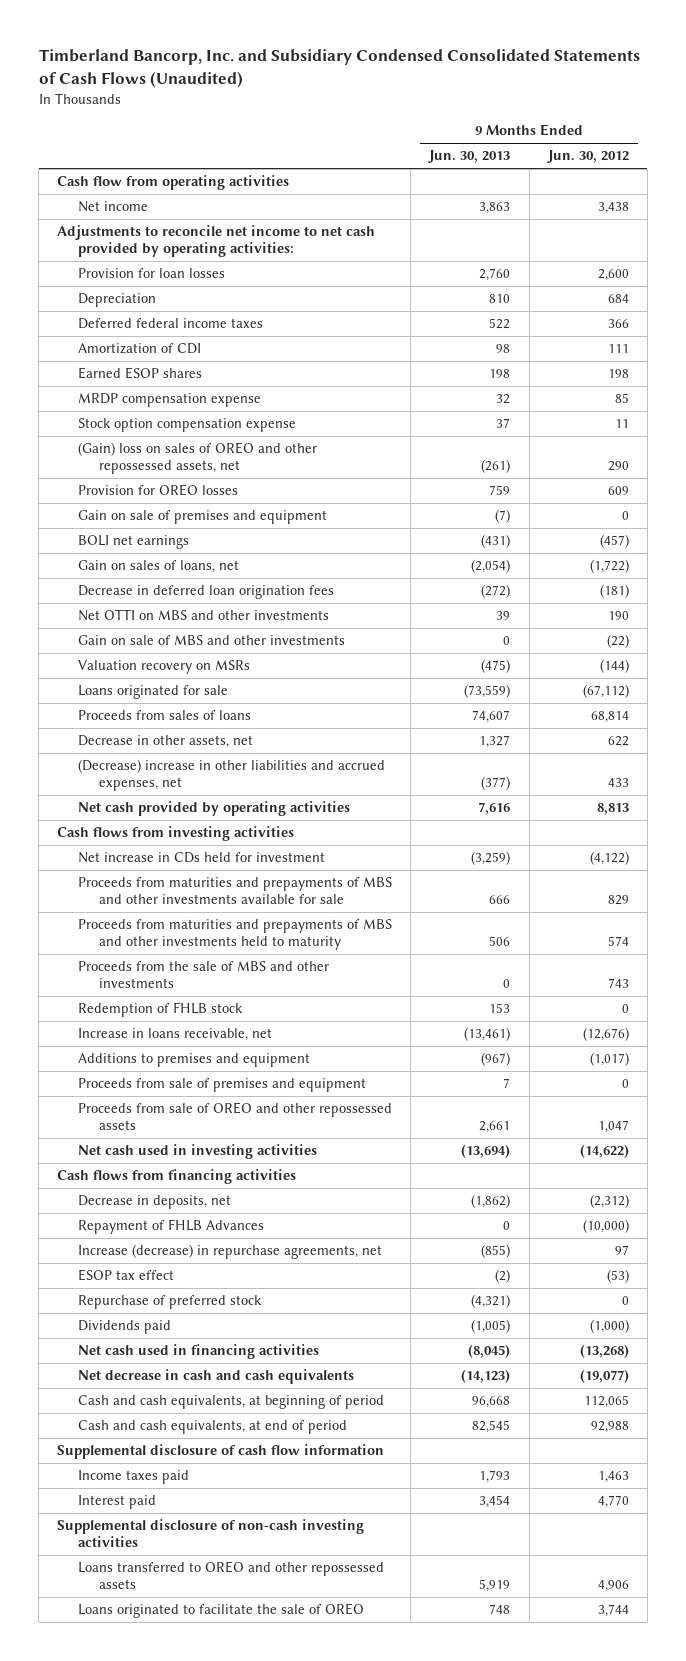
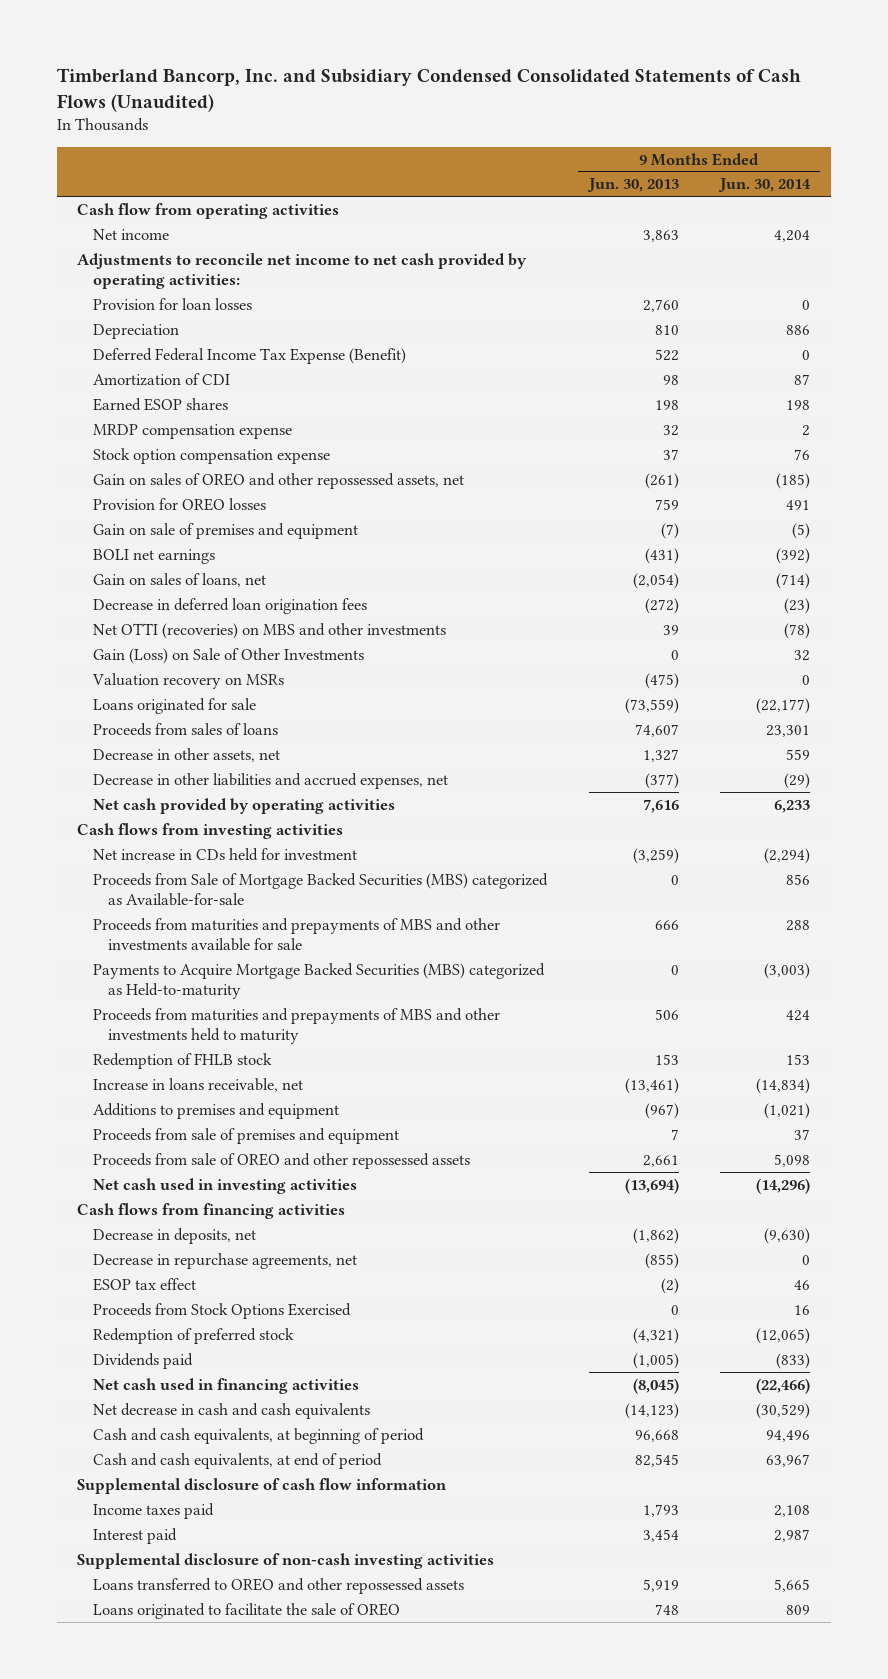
[546,150,629,164] Jun. 30, 2012 -> none
none -> [718,178,812,193] Jun. 30, 2014
[78,318,264,330] Deferred federal income taxes -> [92,347,406,364] Deferred Federal Income Tax Expense (Benefit)
[78,442,318,475] (Gain) loss on sales of OREO and other repossessed assets, net -> [92,472,464,489] Gain on sales of OREO and other repossessed assets, net
[78,609,330,622] Net OTTI on MBS and other investments -> [92,622,446,639] Net OTTI (recoveries) on MBS and other investments
[78,635,346,646] Gain on sale of MBS and other investments -> [92,647,364,664] Gain (Loss) on Sale of Other Investments
[78,759,386,792] (Decrease) increase in other liabilities and accrued expenses, net -> [92,772,448,789] Decrease in other liabilities and accrued expenses, net
none -> [92,872,548,907] Proceeds from Sale of Mortgage Backed Securities (MBS) categorized as Available-for-sale
none -> [92,962,545,1000] Payments to Acquire Mortgage Backed Securities (MBS) categorized as Held-to-maturity
[78,961,330,989] Proceeds from the sale of MBS and other investments -> none
[78,1219,265,1235] Repayment of FHLB Advances -> none
[78,1244,383,1260] Increase (decrease) in repurchase agreements, net -> [92,1252,357,1269] Decrease in repurchase agreements, net
none -> [92,1302,351,1319] Proceeds from Stock Options Exercised
[78,1295,263,1310] Repurchase of preferred stock -> [92,1327,294,1344] Redemption of preferred stock

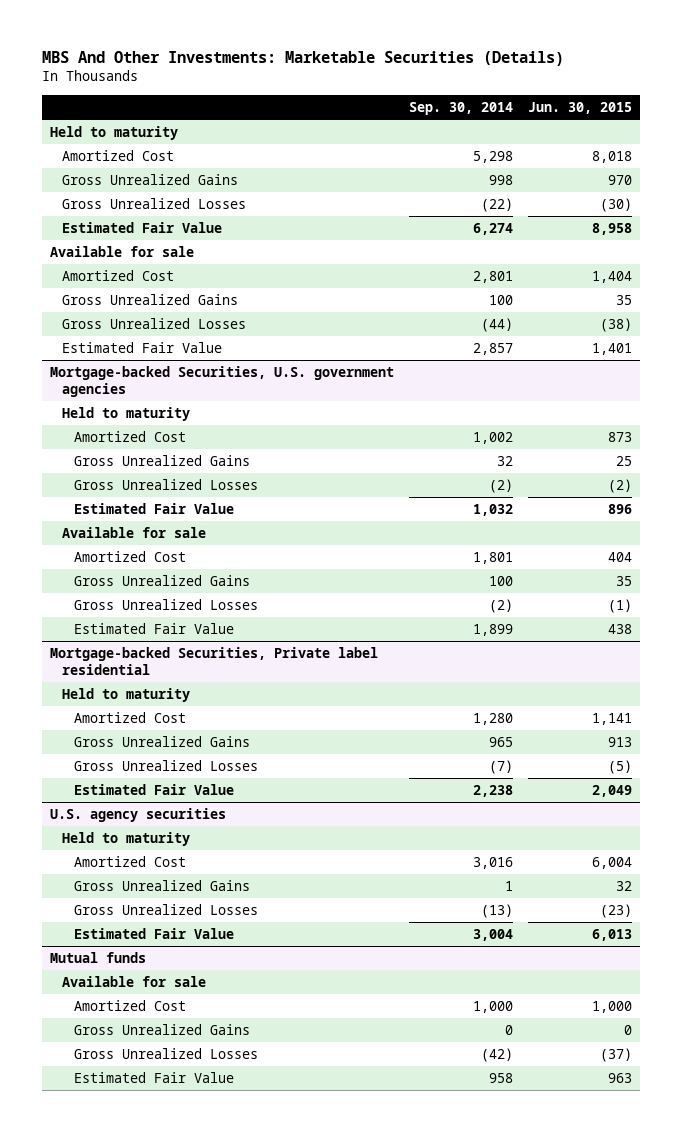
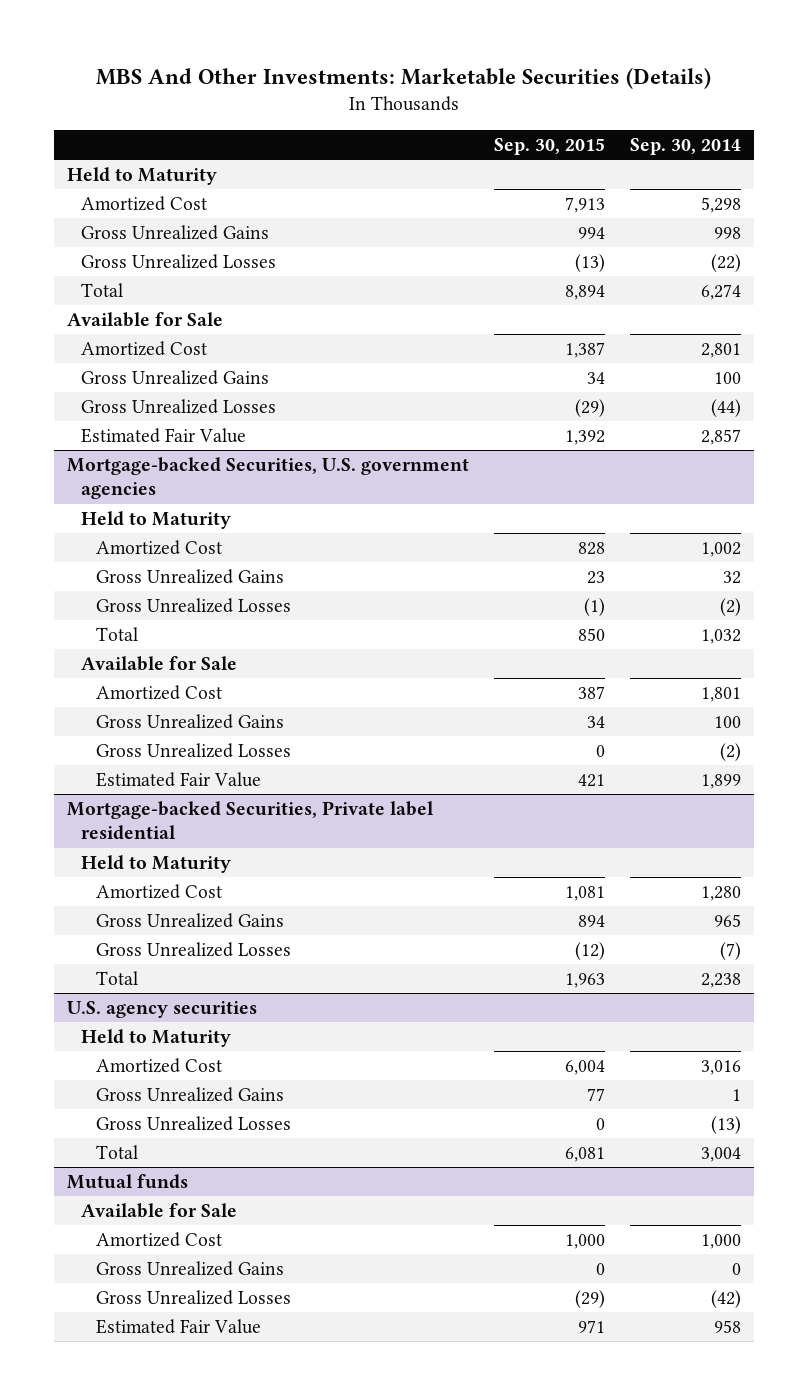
[527,101,632,114] Jun. 30, 2015 -> none
none -> [493,137,605,155] Sep. 30, 2015
[49,126,178,141] Held to maturity -> [66,167,217,186] Held to Maturity
[61,222,222,234] Estimated Fair Value -> [81,283,124,298] Total
[49,246,194,258] Available for sale -> [66,312,223,328] Available for Sale
[61,407,190,422] Held to maturity -> [81,511,232,530] Held to Maturity
[73,503,234,515] Estimated Fair Value -> [95,627,138,642] Total
[61,527,206,539] Available for sale -> [81,656,238,672] Available for Sale
[61,688,190,703] Held to maturity -> [81,855,232,874] Held to Maturity
[73,784,234,796] Estimated Fair Value -> [95,971,138,986] Total
[61,832,190,847] Held to maturity -> [81,1029,232,1048] Held to Maturity
[73,928,234,940] Estimated Fair Value -> [95,1145,138,1160] Total
[61,976,206,988] Available for sale -> [81,1203,238,1219] Available for Sale

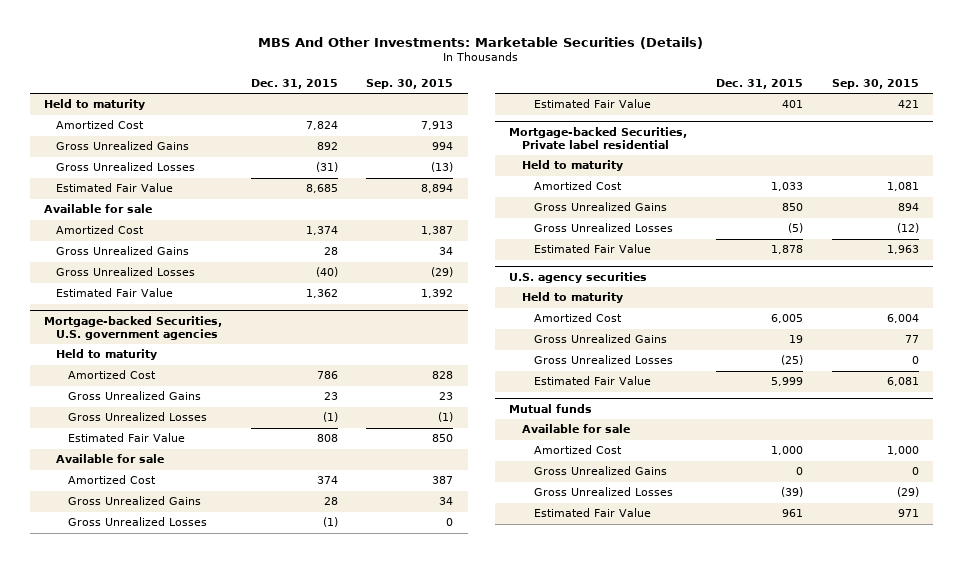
[630,137,742,155] Sep. 30, 2014 -> none
none -> [250,78,338,89] Dec. 31, 2015
[66,167,217,186] Held to Maturity -> [43,99,145,111] Held to maturity
[81,283,124,298] Total -> [56,183,174,193] Estimated Fair Value
[66,312,223,328] Available for Sale -> [43,204,152,214] Available for sale
[81,511,232,530] Held to Maturity -> [56,349,158,361] Held to maturity
[95,627,138,642] Total -> [68,433,186,443] Estimated Fair Value
[81,656,238,672] Available for Sale -> [56,454,165,464] Available for sale
[81,855,232,874] Held to Maturity -> [521,160,623,172] Held to maturity
[95,971,138,986] Total -> [533,244,651,254] Estimated Fair Value
[81,1029,232,1048] Held to Maturity -> [521,292,623,304] Held to maturity
[95,1145,138,1160] Total -> [533,376,651,386] Estimated Fair Value
[81,1203,238,1219] Available for Sale -> [521,424,630,434] Available for sale

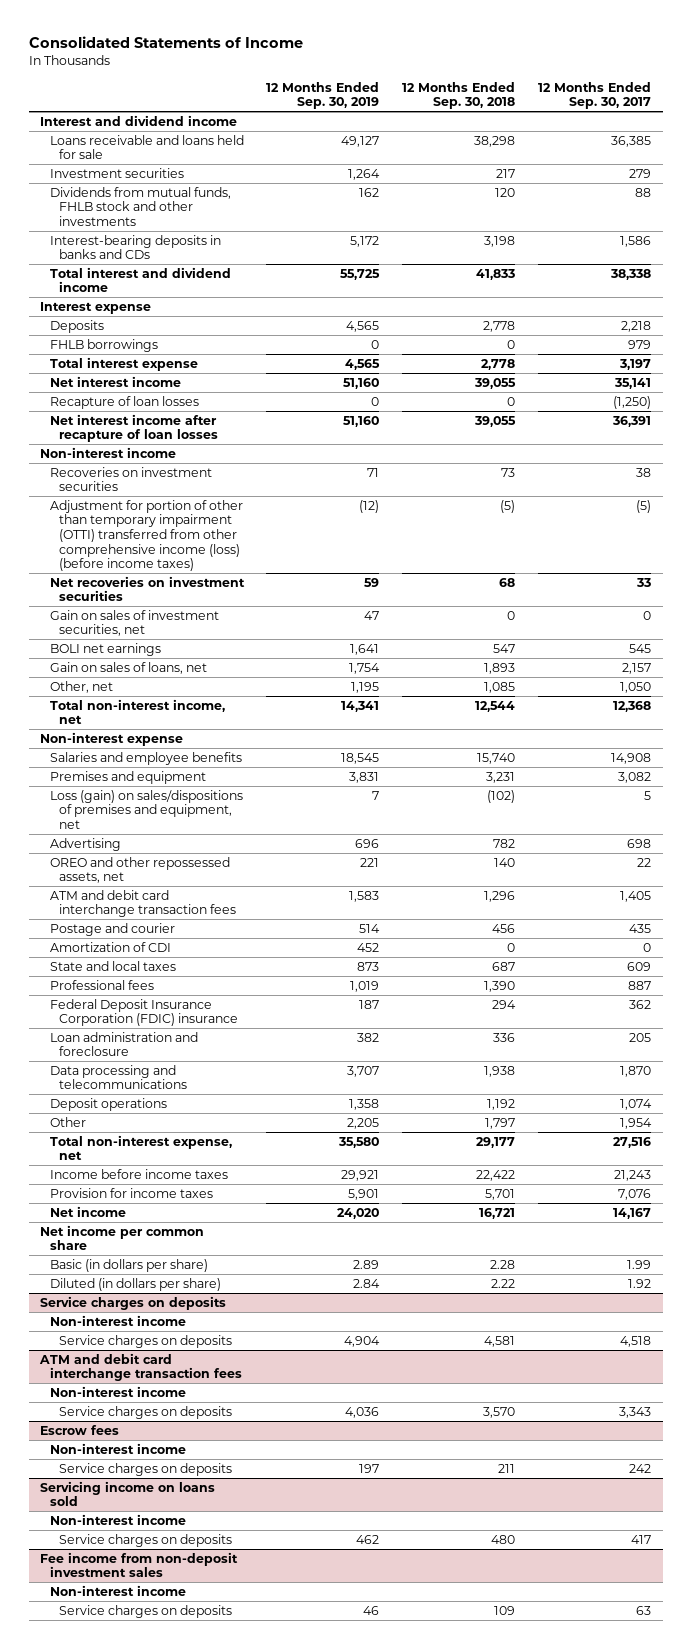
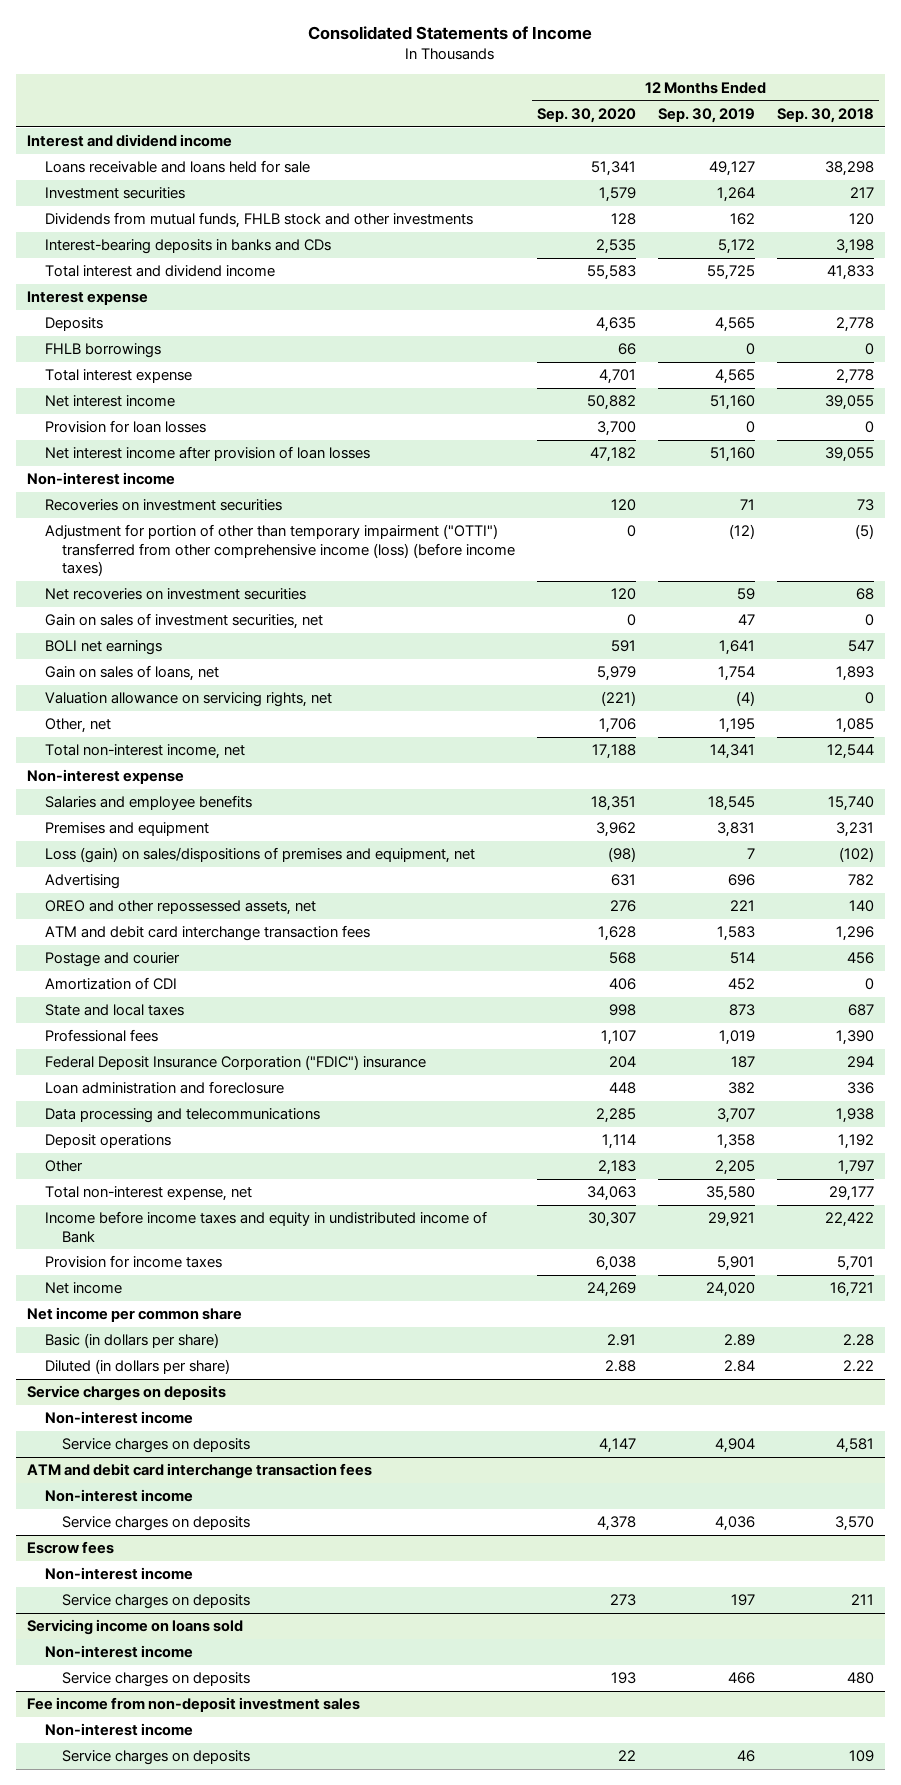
[538,81,652,110] 12 Months Ended Sep. 30, 2017 -> none
none -> [537,108,637,124] Sep. 30, 2020
[49,395,199,409] Recapture of loan losses -> [44,420,206,434] Provision for loan losses
[49,413,218,443] Net interest income after recapture of loan losses -> [44,446,370,462] Net interest income after provision of loan losses
[49,499,243,572] Adjustment for portion of other than temporary impairment (OTTI) transferred from other comprehensive income (loss) (before income taxes) -> [44,524,516,576] Adjustment for portion of other than temporary impairment ("OTTI") transferred from other comprehensive income (loss) (before income taxes)
none -> [44,692,332,708] Valuation allowance on servicing rights, net
[49,998,238,1027] Federal Deposit Insurance Corporation (FDIC) insurance -> [44,1055,426,1071] Federal Deposit Insurance Corporation ("FDIC") insurance
[49,1168,228,1179] Income before income taxes -> [44,1211,487,1243] Income before income taxes and equity in undistributed income of Bank
[356,1534,380,1544] 462 -> [728,1672,756,1685] 466

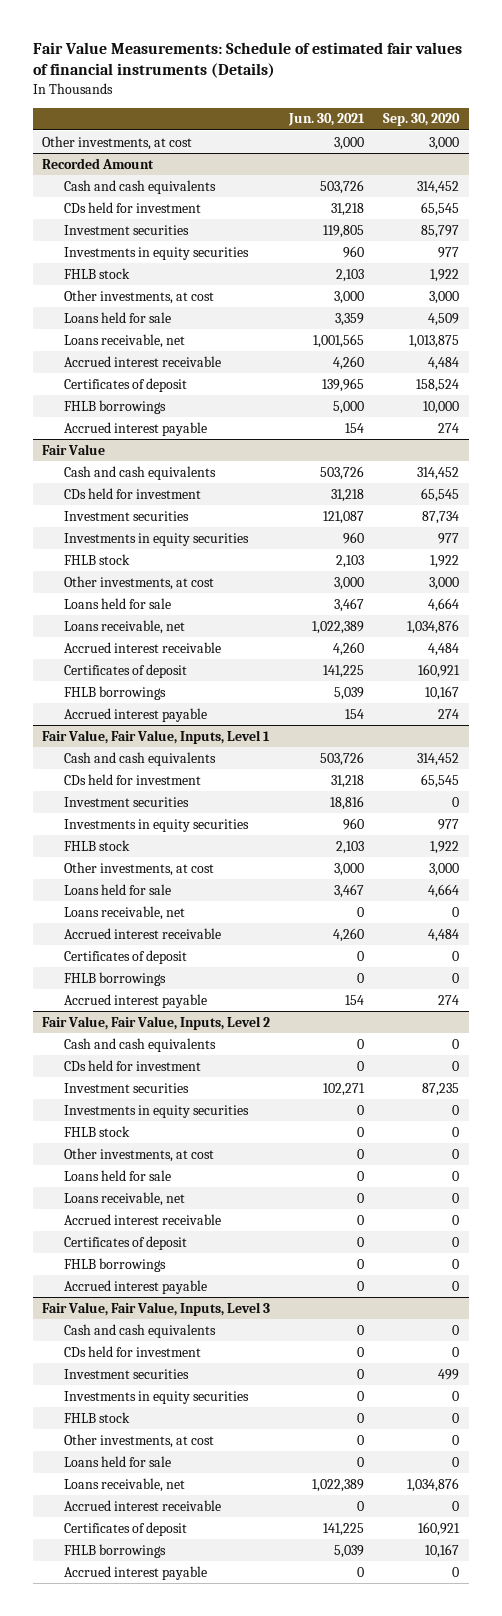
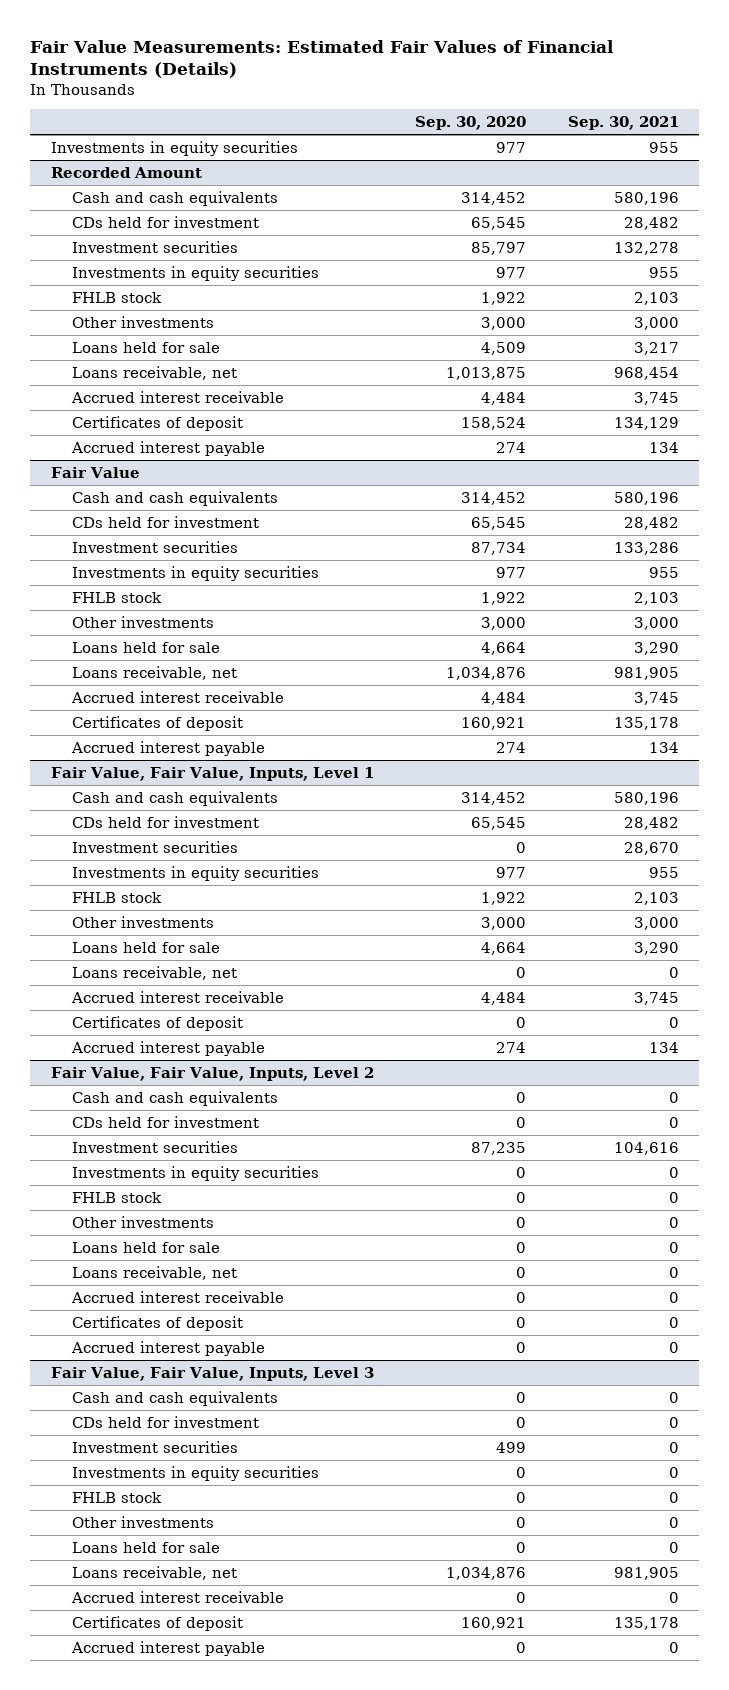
[32,42,462,79] Fair Value Measurements: Schedule of estimated fair values of financial instruments (Details) -> [30,39,615,79] Fair Value Measurements: Estimated Fair Values of Financial Instruments (Details)
[288,113,366,127] Jun. 30, 2021 -> none
none -> [567,115,679,130] Sep. 30, 2021
[42,135,193,150] Other investments, at cost -> none
none -> [50,140,298,156] Investments in equity securities
[63,289,214,304] Other investments, at cost -> [71,315,214,328] Other investments
[63,399,166,414] FHLB borrowings -> none
[63,575,214,590] Other investments, at cost -> [71,615,214,628] Other investments
[63,685,166,700] FHLB borrowings -> none
[63,861,214,876] Other investments, at cost -> [71,915,214,928] Other investments
[63,971,166,986] FHLB borrowings -> none
[63,1147,214,1162] Other investments, at cost -> [71,1215,214,1228] Other investments
[63,1257,166,1272] FHLB borrowings -> none
[63,1433,214,1448] Other investments, at cost -> [71,1515,214,1528] Other investments
[63,1543,166,1558] FHLB borrowings -> none

